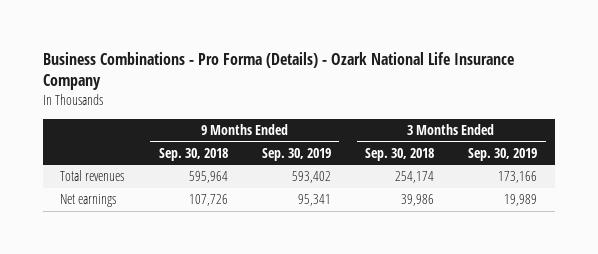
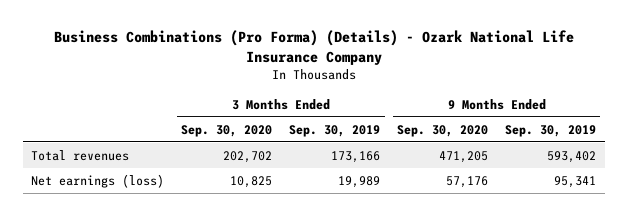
[43,51,515,91] Business Combinations - Pro Forma (Details) - Ozark National Life Insurance Company -> [53,30,574,66] Business Combinations (Pro Forma) (Details) - Ozark National Life Insurance Company
[158,148,228,162] Sep. 30, 2018 -> none
[365,148,435,162] Sep. 30, 2018 -> none
none -> [181,124,273,137] Sep. 30, 2020
none -> [397,124,489,137] Sep. 30, 2020
[60,194,117,208] Net earnings -> [31,173,165,188] Net earnings (loss)

